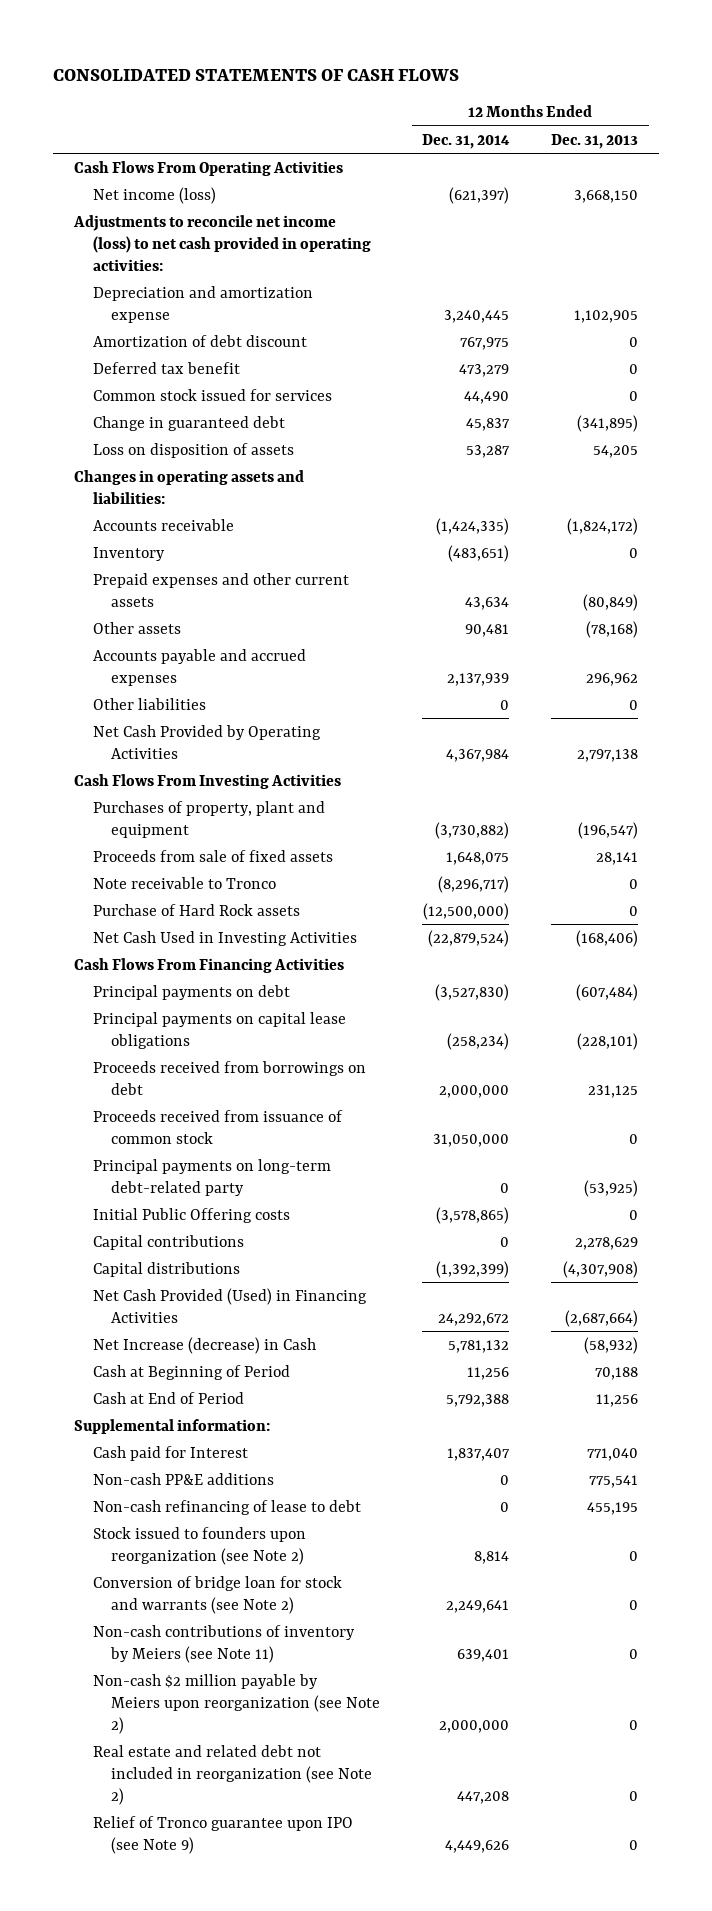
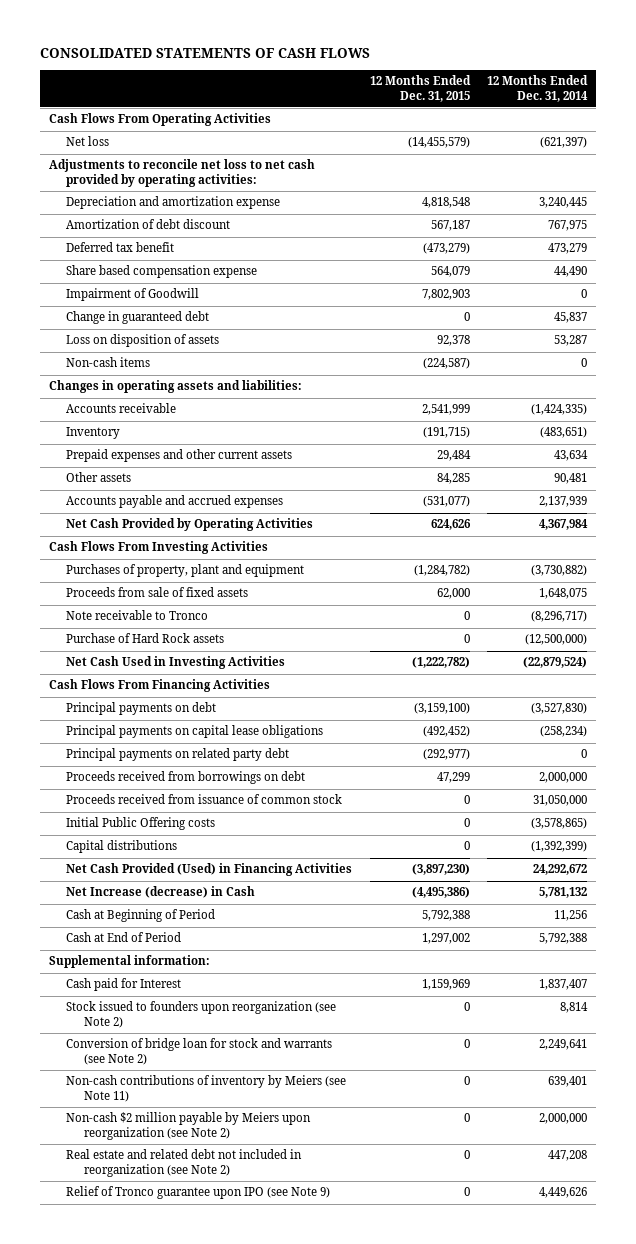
[551,133,639,149] Dec. 31, 2013 -> none
none -> [369,74,471,102] 12 Months Ended Dec. 31, 2015
[92,186,216,204] Net income (loss) -> [66,136,110,147] Net loss
[73,214,371,271] Adjustments to reconcile net income (loss) to net cash provided in operating activities: -> [48,159,315,188] Adjustments to reconcile net loss to net cash provided by operating activities:
[92,388,332,401] Common stock issued for services -> [66,265,258,279] Share based compensation expense
none -> [66,288,200,302] Impairment of Goodwill
none -> [66,357,151,368] Non-cash items
[92,697,206,710] Other liabilities -> none
none -> [66,748,290,762] Principal payments on related party debt
[92,1158,331,1196] Principal payments on long-term debt-related party -> none
[92,1234,244,1250] Capital contributions -> none
[92,1472,274,1485] Non-cash PP&E additions -> none
[92,1499,361,1515] Non-cash refinancing of lease to debt -> none

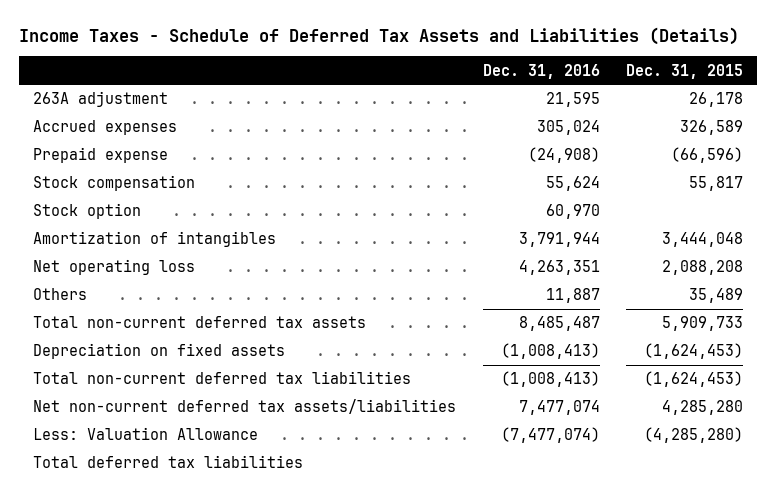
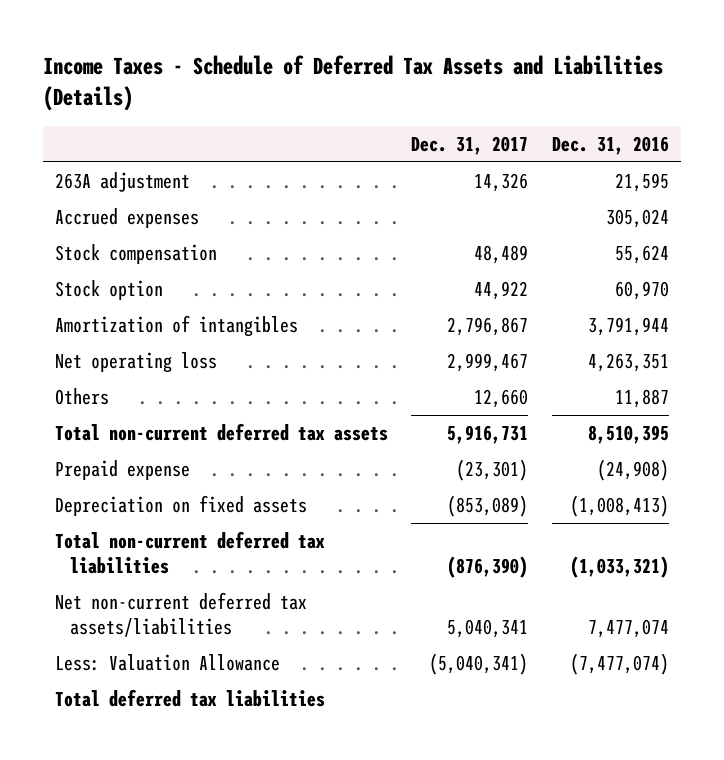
[626,63,744,79] Dec. 31, 2015 -> none
none -> [411,135,529,155] Dec. 31, 2017
[518,316,600,332] 8,485,487 -> [588,425,670,445] 8,510,395
[32,147,168,164] Prepaid expense -> [54,460,190,481] Prepaid expense
[500,371,600,388] (1,008,413) -> [570,555,670,578] (1,033,321)

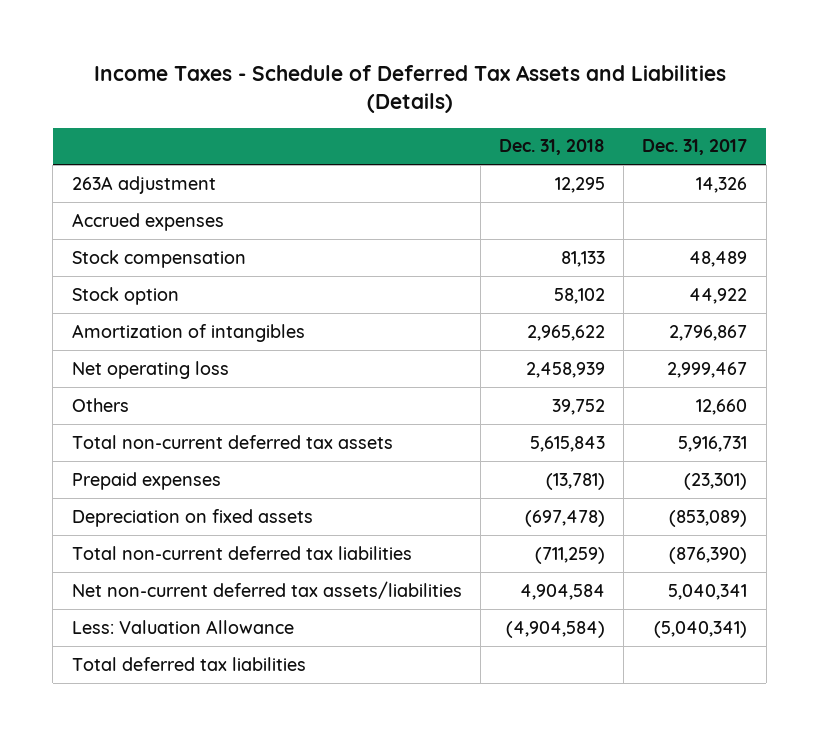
[552,135,670,155] Dec. 31, 2016 -> none
none -> [499,139,606,156] Dec. 31, 2018
[54,460,190,481] Prepaid expense -> [71,471,221,490] Prepaid expenses

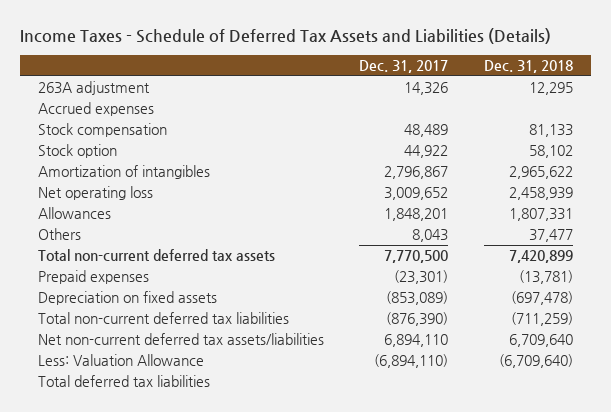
[667,361,748,378] 2,999,467 -> [384,187,449,201] 3,009,652
none -> [37,207,111,220] Allowances
[552,398,606,415] 39,752 -> [529,229,574,243] 37,477
[696,398,748,415] 12,660 -> [412,229,449,243] 8,043
[530,435,606,452] 5,615,843 -> [509,250,574,264] 7,420,899
[678,435,748,452] 5,916,731 -> [384,250,449,264] 7,770,500
[520,583,606,600] 4,904,584 -> [509,334,574,348] 6,709,640
[668,583,748,600] 5,040,341 -> [384,334,449,348] 6,894,110
[506,620,606,638] (4,904,584) -> [499,354,574,369] (6,709,640)
[654,620,748,638] (5,040,341) -> [374,354,449,369] (6,894,110)

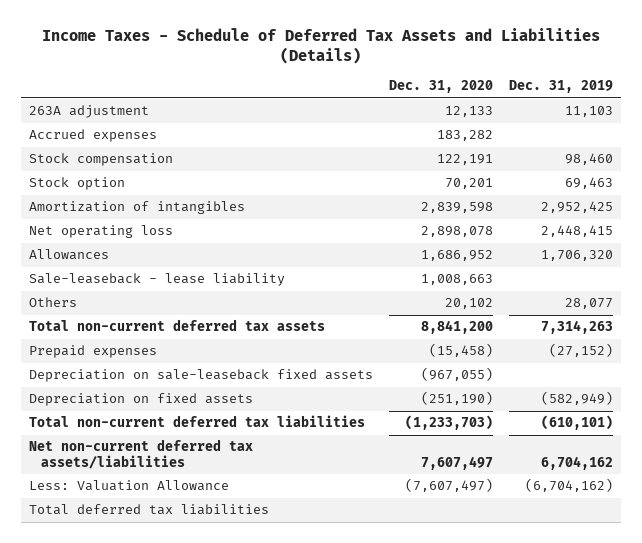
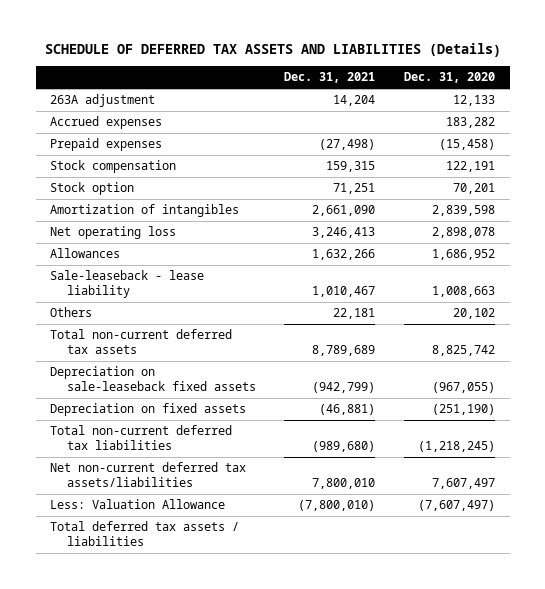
[42,27,601,64] Income Taxes - Schedule of Deferred Tax Assets and Liabilities (Details) -> [44,42,501,57] SCHEDULE OF DEFERRED TAX ASSETS AND LIABILITIES (Details)
[509,80,614,94] Dec. 31, 2019 -> none
none -> [284,72,376,84] Dec. 31, 2021
[28,345,157,359] Prepaid expenses -> [50,138,163,152] Prepaid expenses
[421,320,494,335] 8,841,200 -> [432,344,496,356] 8,825,742
[405,415,494,431] (1,233,703) -> [418,440,496,452] (1,218,245)
[28,504,269,516] Total deferred tax liabilities -> [50,521,240,546] Total deferred tax assets / liabilities

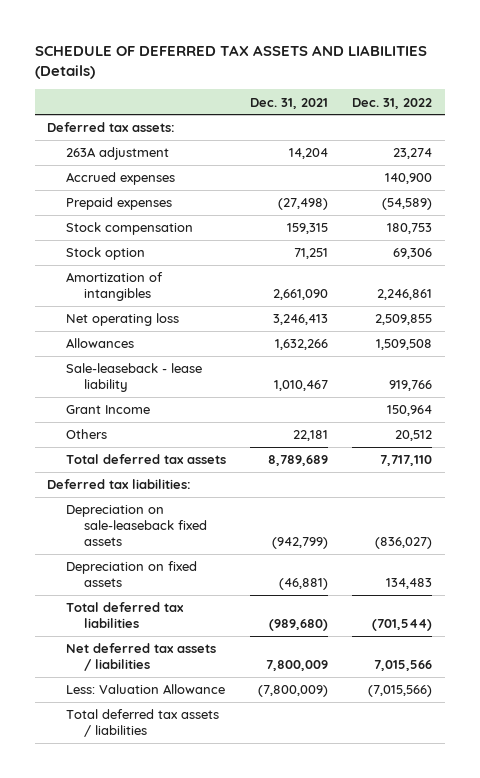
[404,72,496,84] Dec. 31, 2020 -> none
none -> [352,97,433,109] Dec. 31, 2022
none -> [47,122,176,133] Deferred tax assets:
none -> [65,405,150,415] Grant Income
[50,329,233,354] Total non-current deferred tax assets -> [65,454,226,465] Total deferred tax assets
none -> [47,479,192,490] Deferred tax liabilities:
[50,425,233,450] Total non-current deferred tax liabilities -> [65,602,184,629] Total deferred tax liabilities
[50,462,247,487] Net non-current deferred tax assets/liabilities -> [65,643,216,672] Net deferred tax assets / liabilities
[312,477,376,489] 7,800,010 -> [266,660,329,672] 7,800,009
[298,500,376,512] (7,800,010) -> [258,685,329,698] (7,800,009)

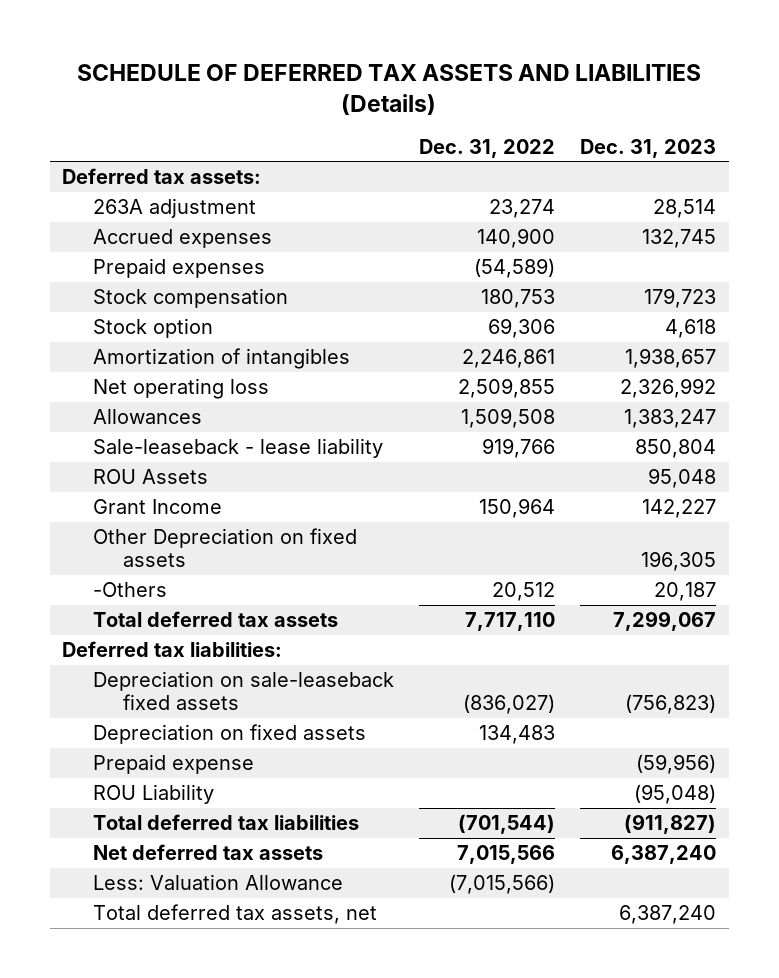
[250,97,329,109] Dec. 31, 2021 -> none
none -> [580,138,717,158] Dec. 31, 2023
none -> [92,469,208,485] ROU Assets
none -> [92,528,357,568] Other Depreciation on fixed assets
[65,429,107,440] Others -> [92,582,167,598] -Others
none -> [92,754,254,775] Prepaid expense
none -> [92,784,214,805] ROU Liability
[65,643,216,672] Net deferred tax assets / liabilities -> [92,844,323,861] Net deferred tax assets
[65,709,219,738] Total deferred tax assets / liabilities -> [92,904,377,925] Total deferred tax assets, net

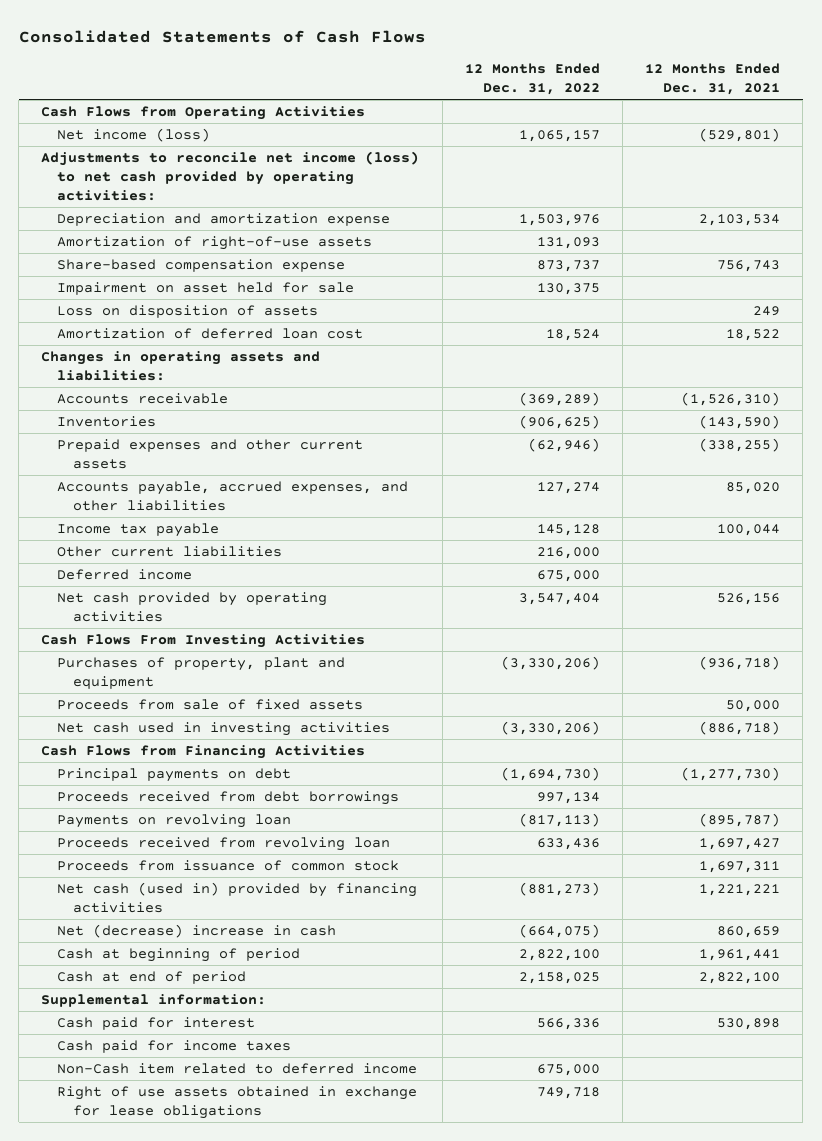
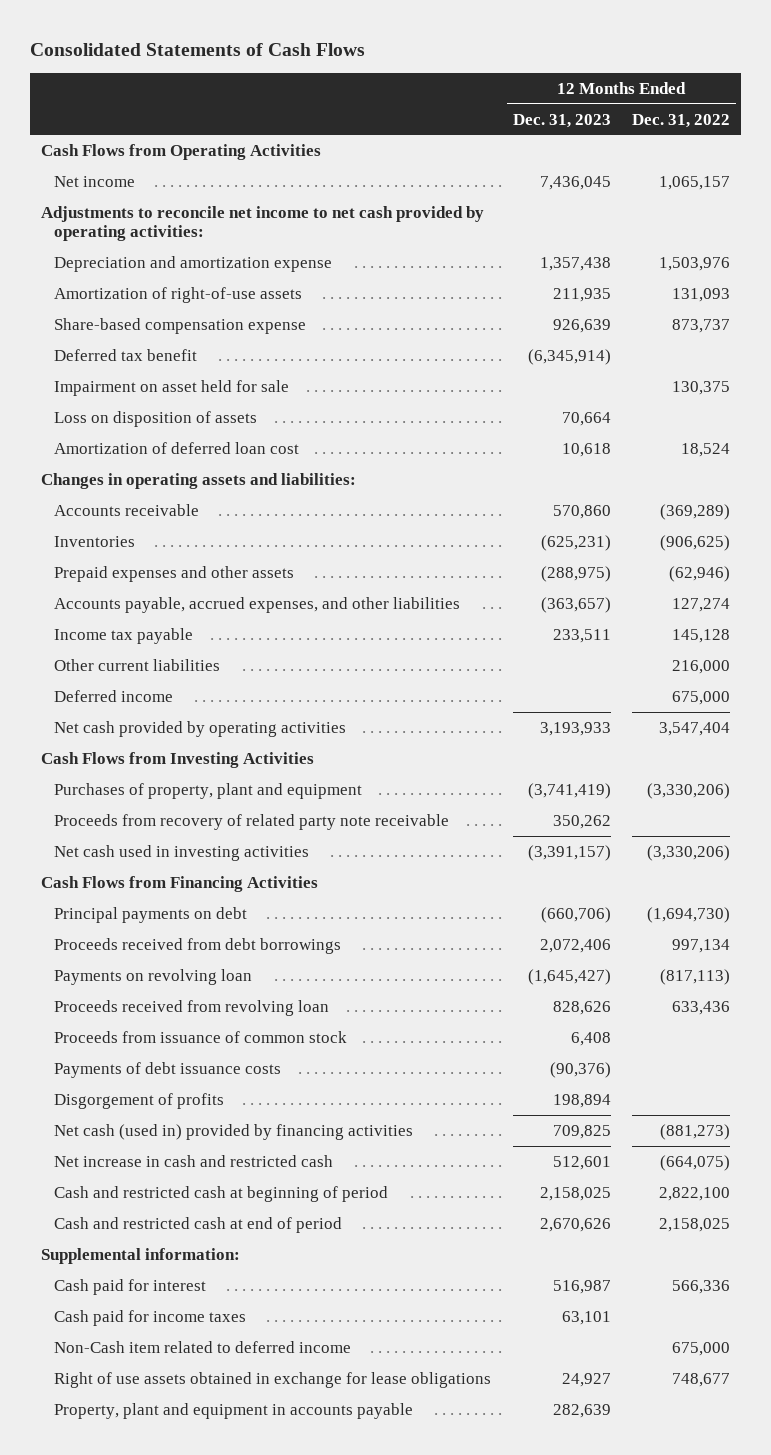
[645,63,781,96] 12 Months Ended Dec. 31, 2021 -> none
none -> [512,113,611,128] Dec. 31, 2023
[57,127,211,142] Net income (loss) -> [54,175,136,187] Net income
[41,150,420,201] Adjustments to reconcile net income (loss) to net cash provided by operating activities: -> [40,205,484,242] Adjustments to reconcile net income to net cash provided by operating activities:
none -> [54,348,198,361] Deferred tax benefit
[57,438,364,469] Prepaid expenses and other current assets -> [54,565,295,582] Prepaid expenses and other assets
[41,633,366,648] Cash Flows From Investing Activities -> [40,751,314,768] Cash Flows from Investing Activities
[57,698,364,710] Proceeds from sale of fixed assets -> [54,813,450,830] Proceeds from recovery of related party note receivable
none -> [54,1061,282,1078] Payments of debt issuance costs
none -> [54,1092,225,1109] Disgorgement of profits
[57,923,337,938] Net (decrease) increase in cash -> [54,1154,334,1167] Net increase in cash and restricted cash
[57,947,301,962] Cash at beginning of period -> [54,1185,389,1202] Cash and restricted cash at beginning of period
[57,970,247,984] Cash at end of period -> [54,1216,343,1233] Cash and restricted cash at end of period
[536,1086,600,1099] 749,718 -> [672,1372,731,1387] 748,677
none -> [54,1402,414,1419] Property, plant and equipment in accounts payable

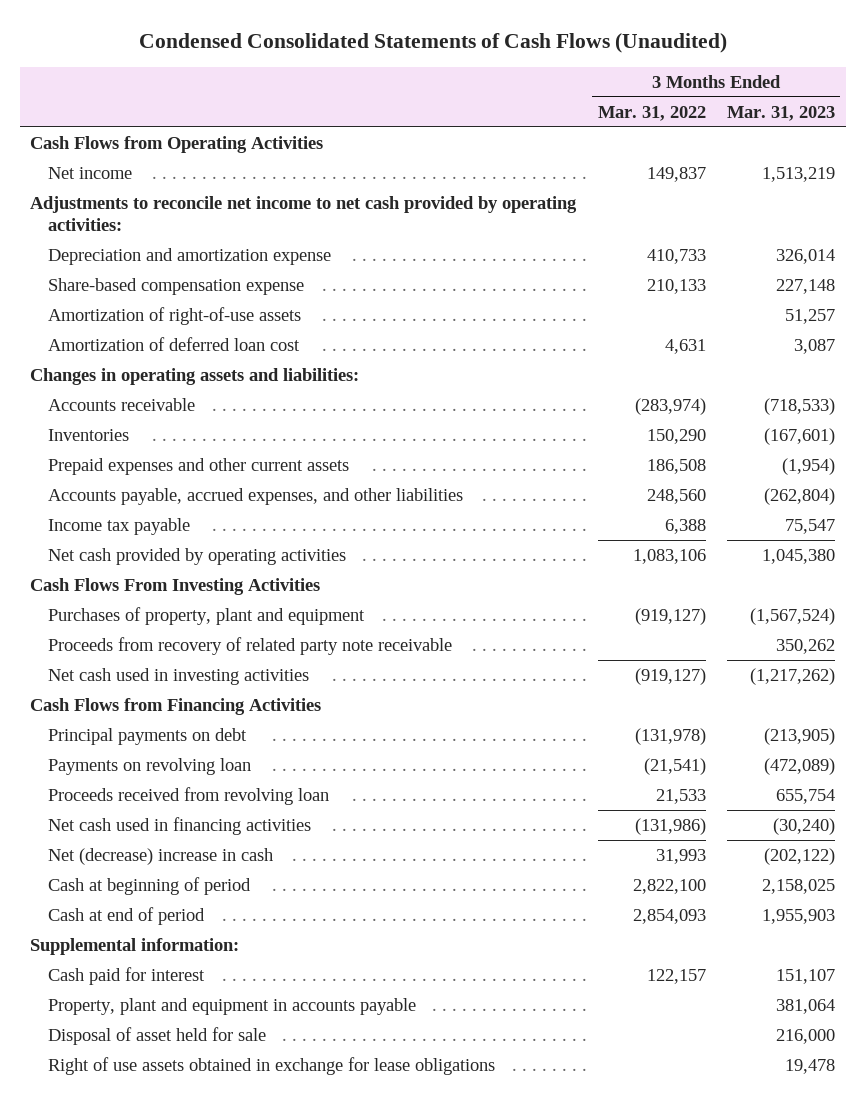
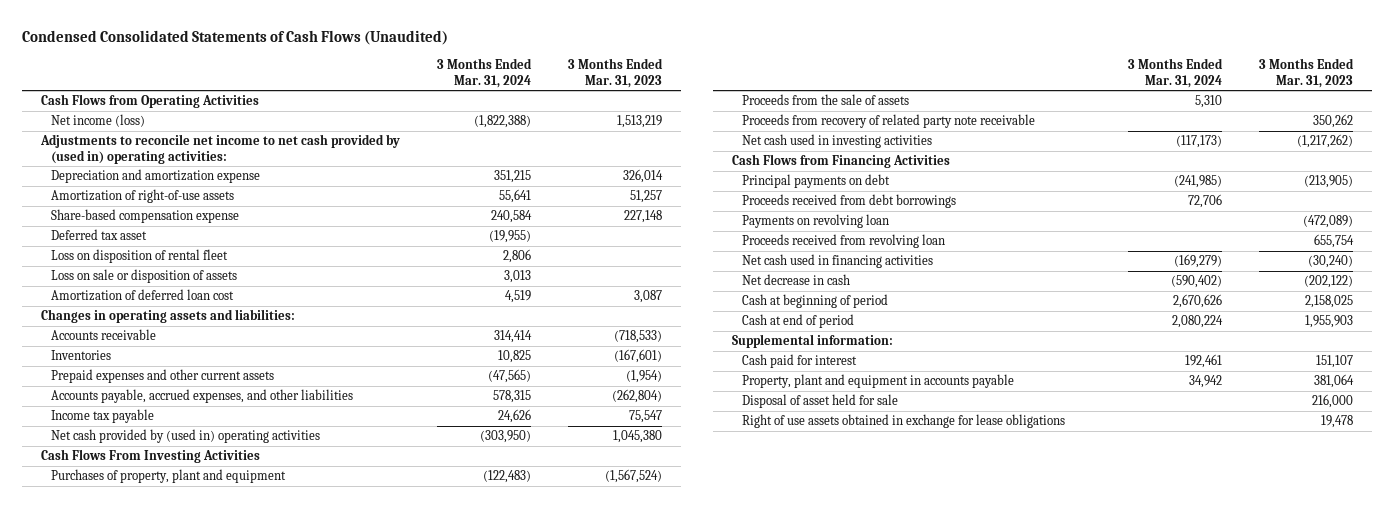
[597,105,706,121] Mar. 31, 2022 -> none
none -> [437,58,533,88] 3 Months Ended Mar. 31, 2024
[48,166,133,179] Net income -> [50,114,145,128] Net income (loss)
[30,195,578,231] Adjustments to reconcile net income to net cash provided by operating activities: -> [39,134,400,164] Adjustments to reconcile net income to net cash provided by (used in) operating activities:
[48,277,305,295] Share-based compensation expense -> [50,209,239,224] Share-based compensation expense
none -> [50,229,147,241] Deferred tax asset
none -> [50,249,228,264] Loss on disposition of rental fleet
none -> [50,269,237,284] Loss on sale or disposition of assets
[48,547,347,565] Net cash provided by operating activities -> [50,429,320,444] Net cash provided by (used in) operating activities
none -> [741,94,909,106] Proceeds from the sale of assets
none -> [741,194,956,209] Proceeds received from debt borrowings
[48,847,274,865] Net (decrease) increase in cash -> [741,274,850,286] Net decrease in cash

